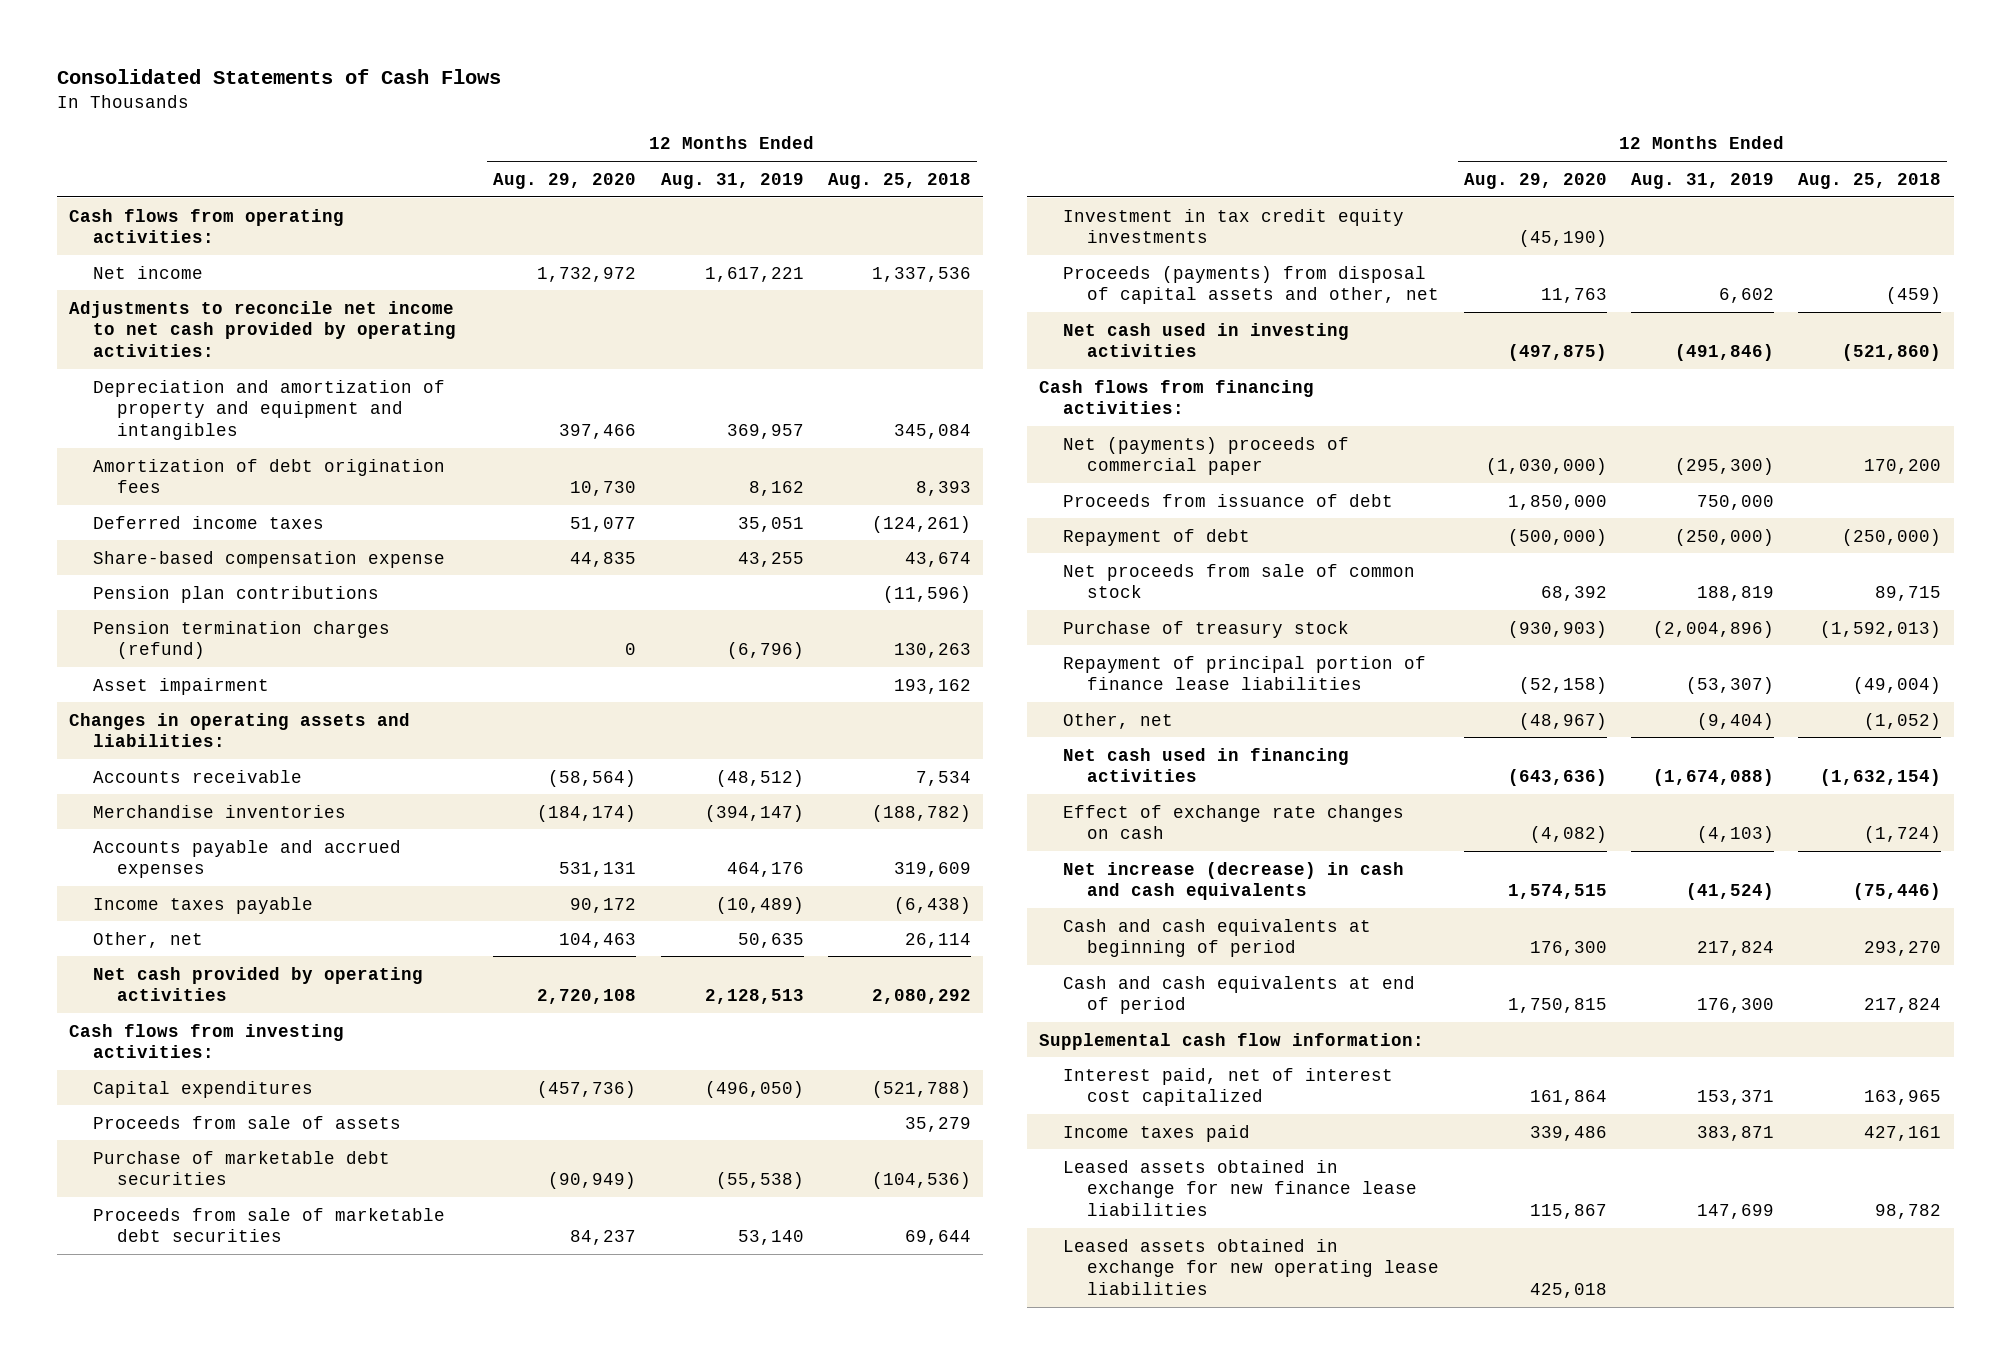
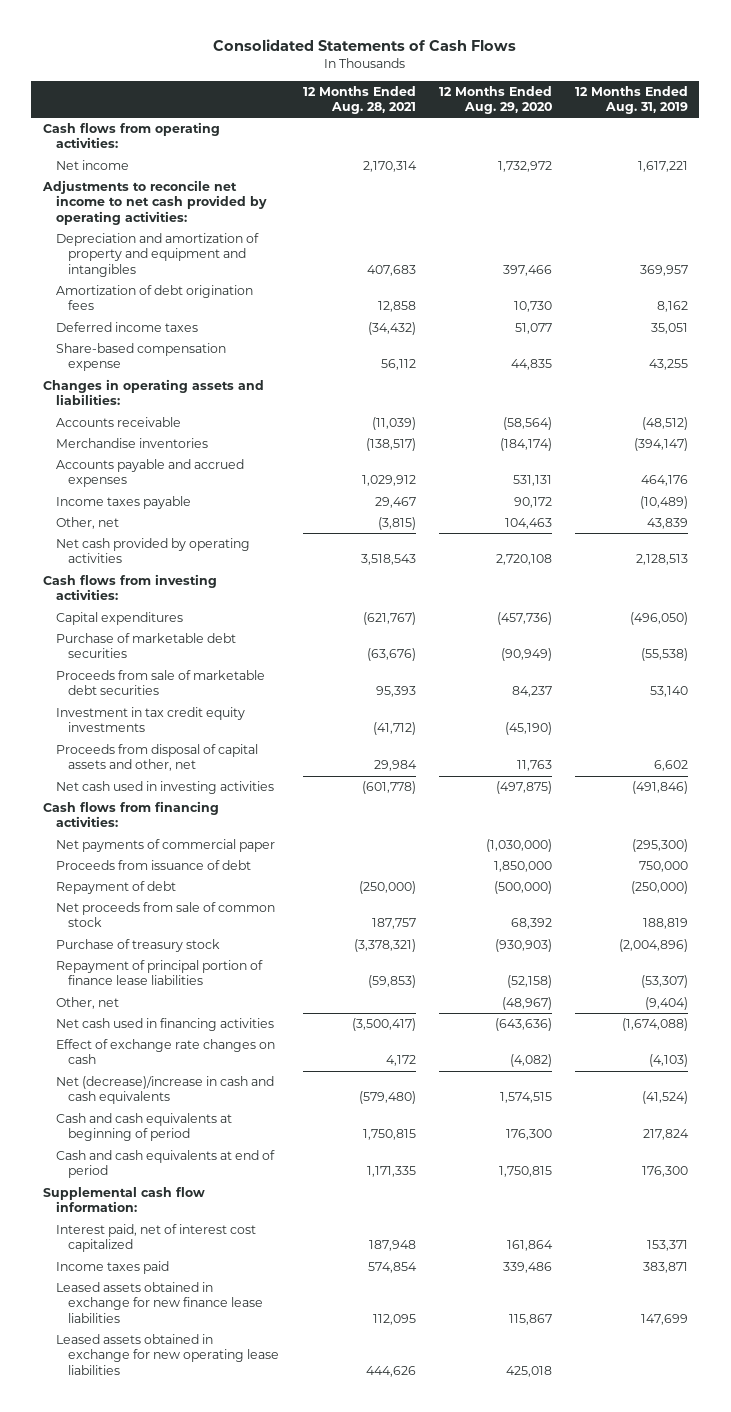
[827,172,971,189] Aug. 25, 2018 -> none
none -> [302,85,416,115] 12 Months Ended Aug. 28, 2021
[92,585,379,603] Pension plan contributions -> none
[92,620,390,660] Pension termination charges (refund) -> none
[92,677,269,695] Asset impairment -> none
[737,932,804,948] 50,635 -> [646,518,688,530] 43,839
[92,1115,401,1129] Proceeds from sale of assets -> none
[1063,265,1440,305] Proceeds (payments) from disposal of capital assets and other, net -> [55,744,258,772] Proceeds from disposal of capital assets and other, net
[1063,436,1350,476] Net (payments) proceeds of commercial paper -> [55,839,275,853] Net payments of commercial paper
[1063,861,1405,901] Net increase (decrease) in cash and cash equivalents -> [55,1076,274,1105] Net (decrease)/increase in cash and cash equivalents

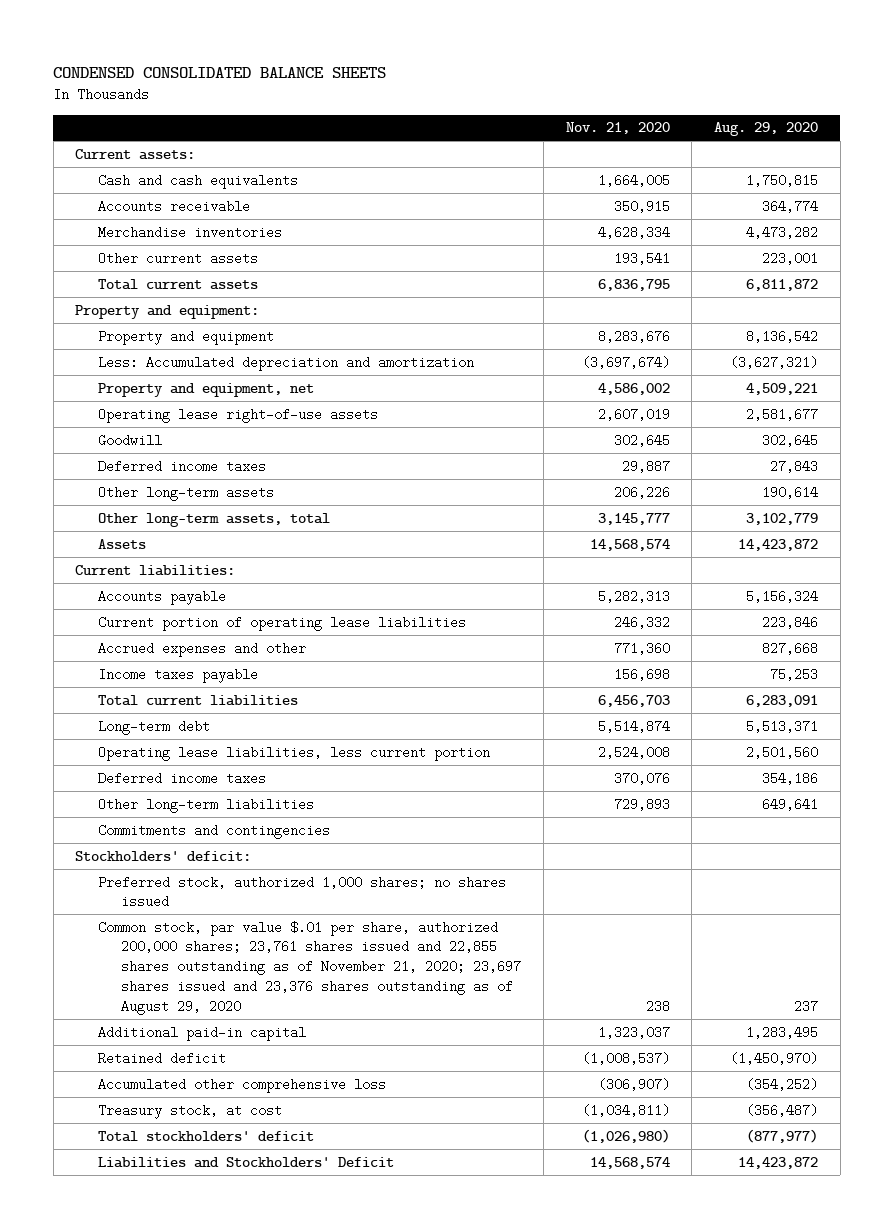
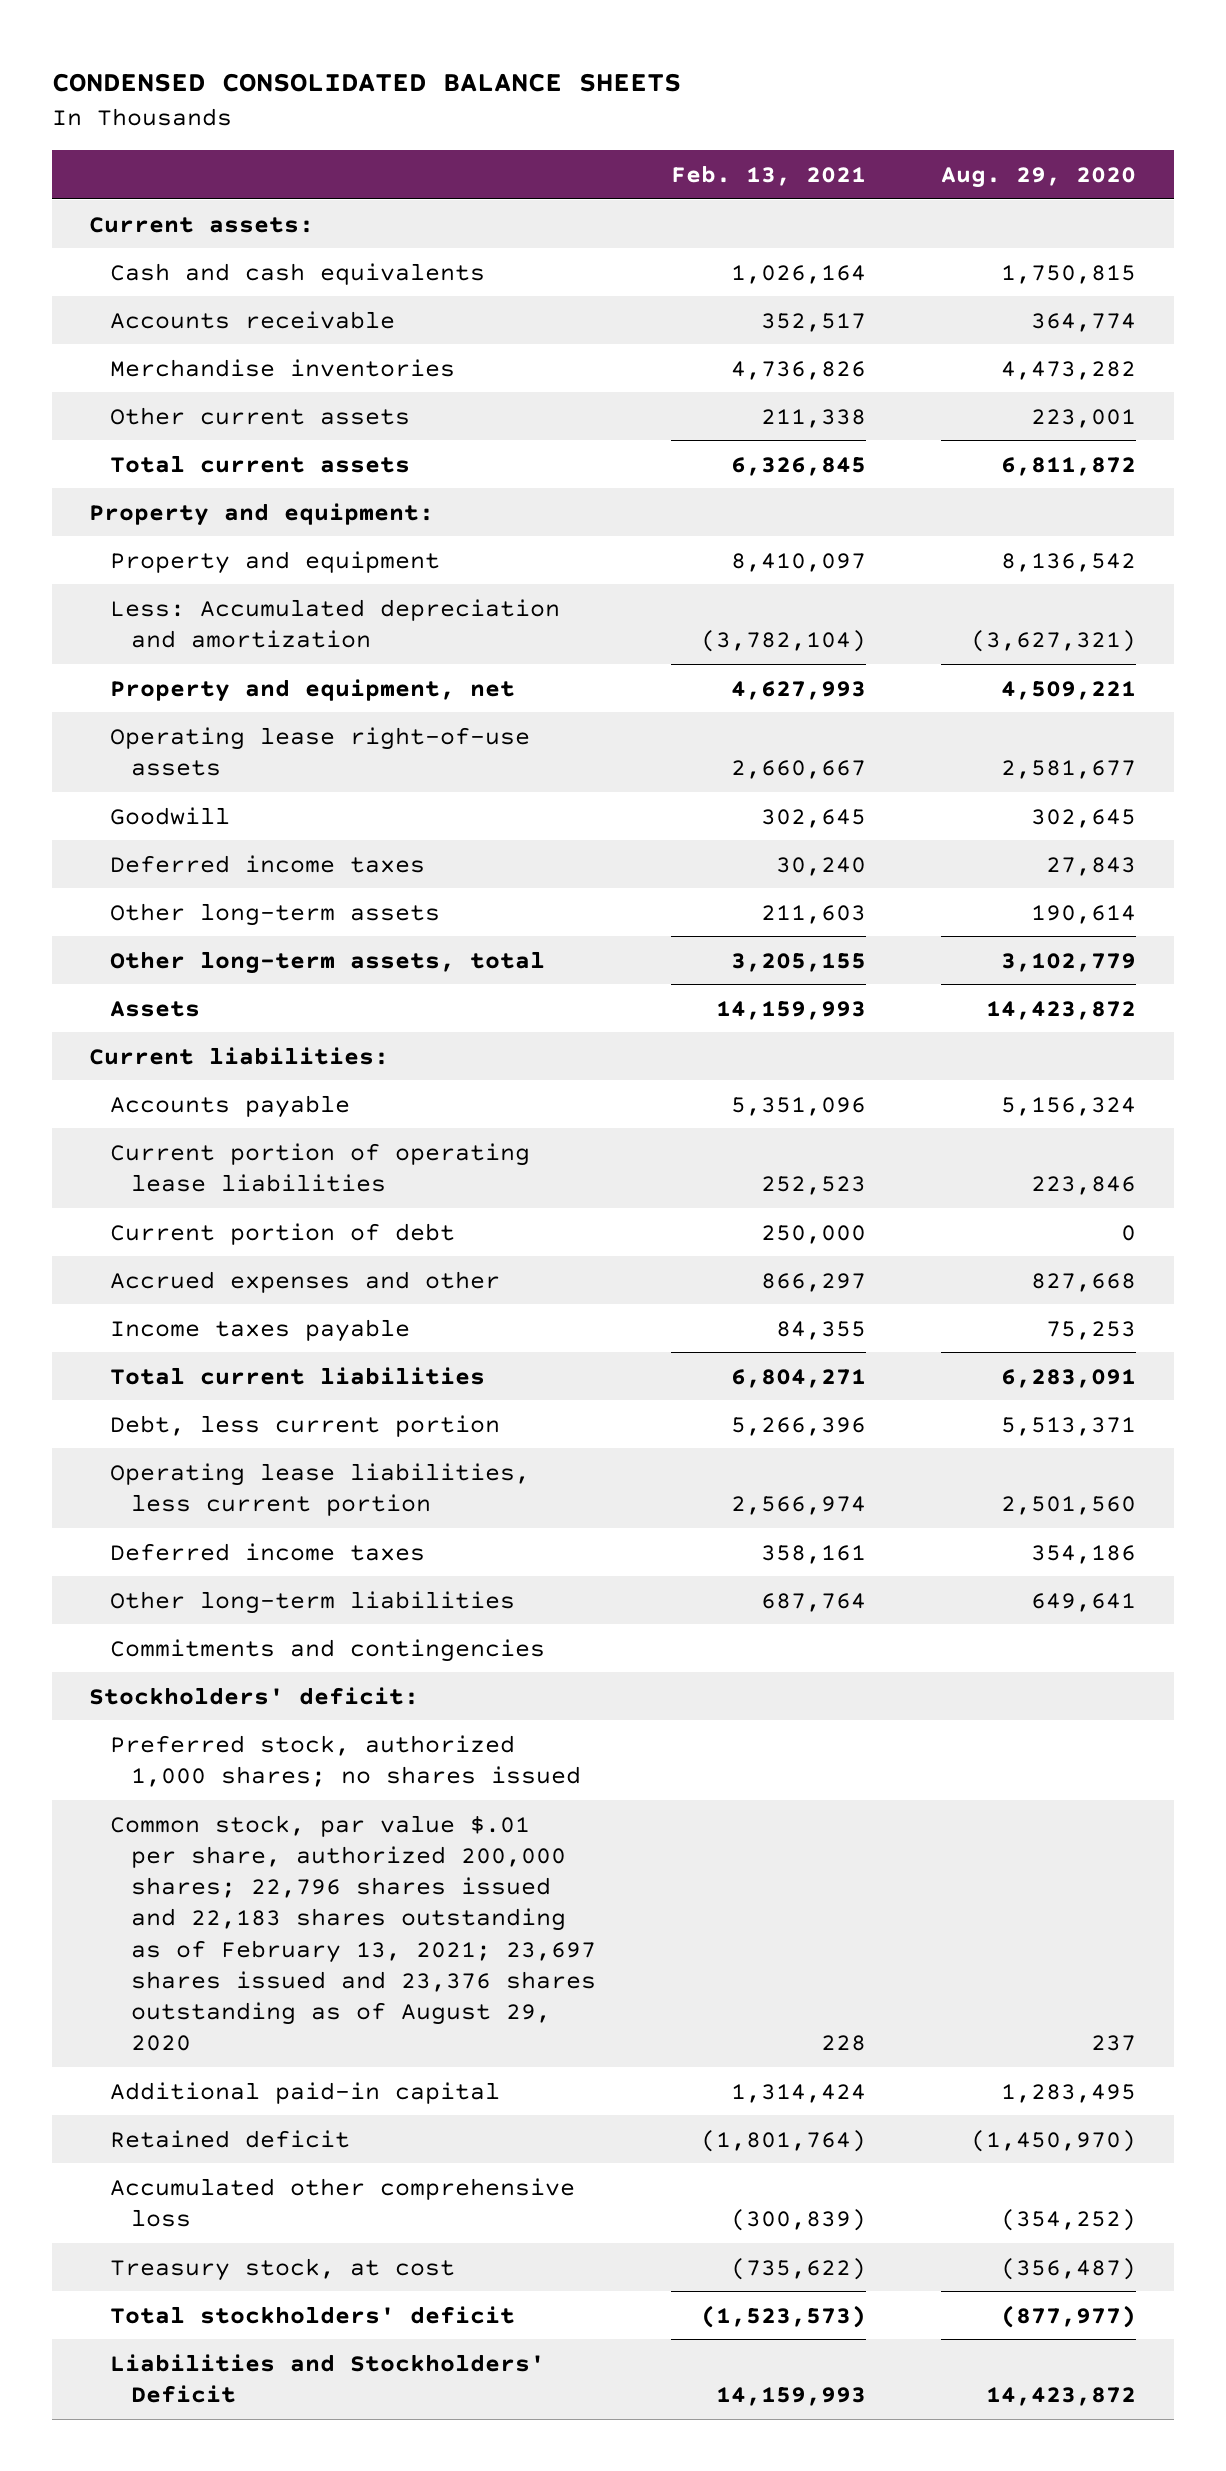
[565,122,670,135] Nov. 21, 2020 -> none
none -> [670,164,866,186] Feb. 13, 2021
none -> [110,1222,456,1245] Current portion of debt
[98,719,211,735] Long-term debt -> [110,1414,501,1437] Debt, less current portion
[98,920,522,1015] Common stock, par value $.01 per share, authorized 200,000 shares; 23,761 shares issued and 22,855 shares outstanding as of November 21, 2020; 23,697 shares issued and 23,376 shares outstanding as of August 29, 2020 -> [110,1814,596,2052] Common stock, par value $.01 per share, authorized 200,000 shares; 22,796 shares issued and 22,183 shares outstanding as of February 13, 2021; 23,697 shares issued and 23,376 shares outstanding as of August 29, 2020

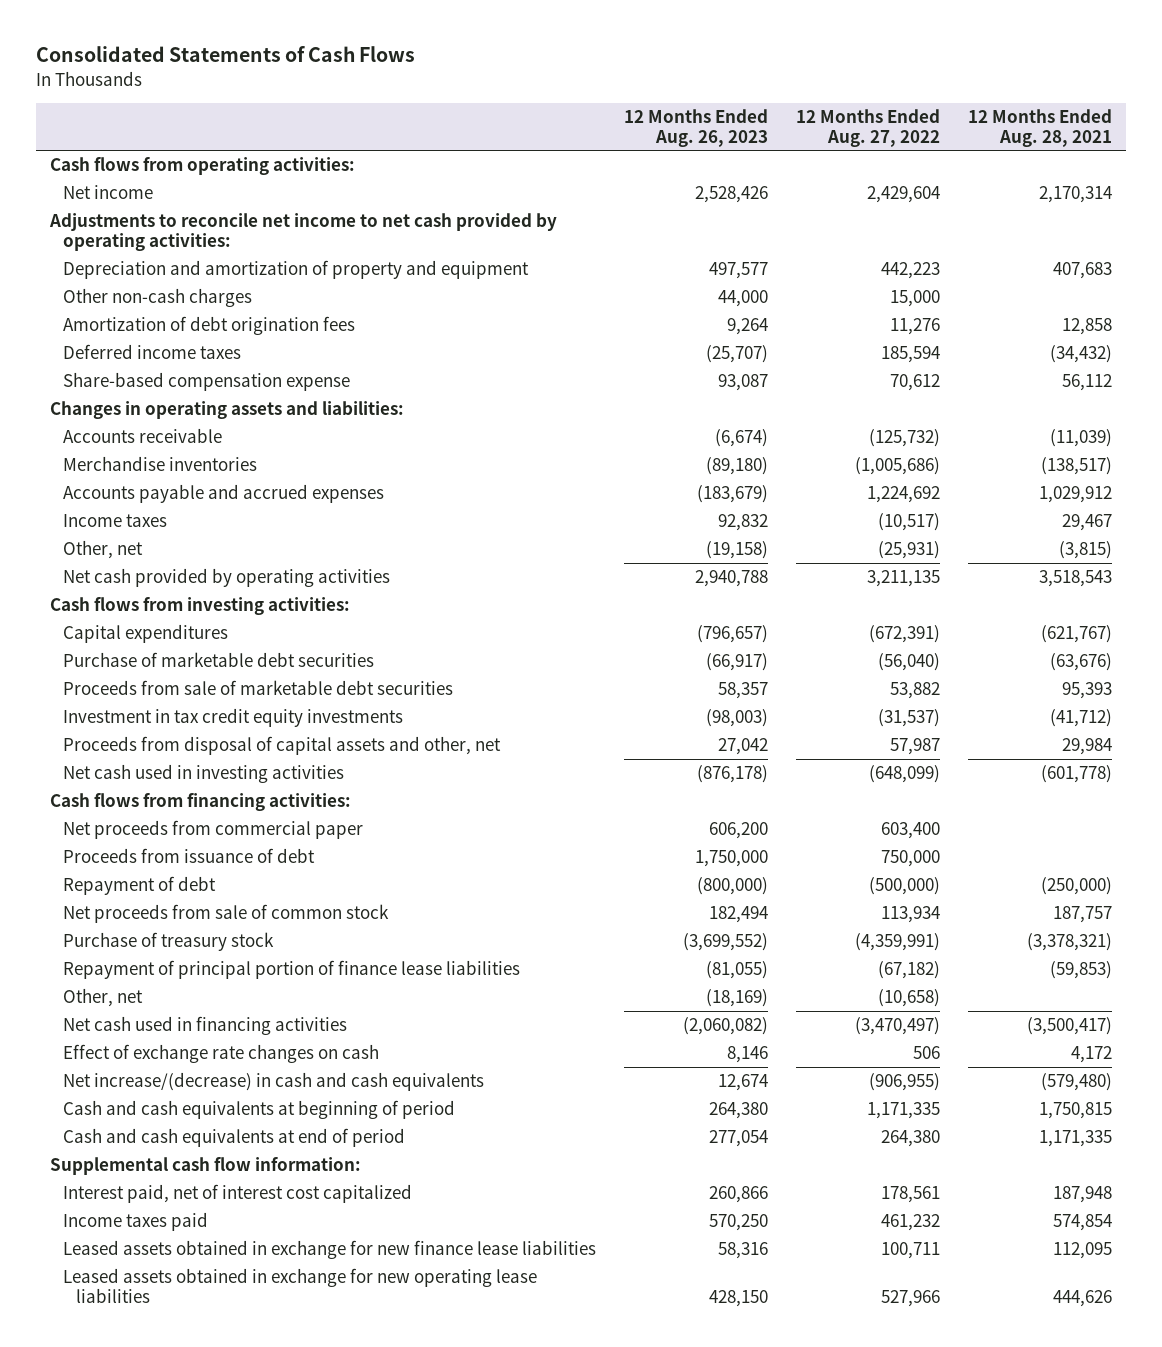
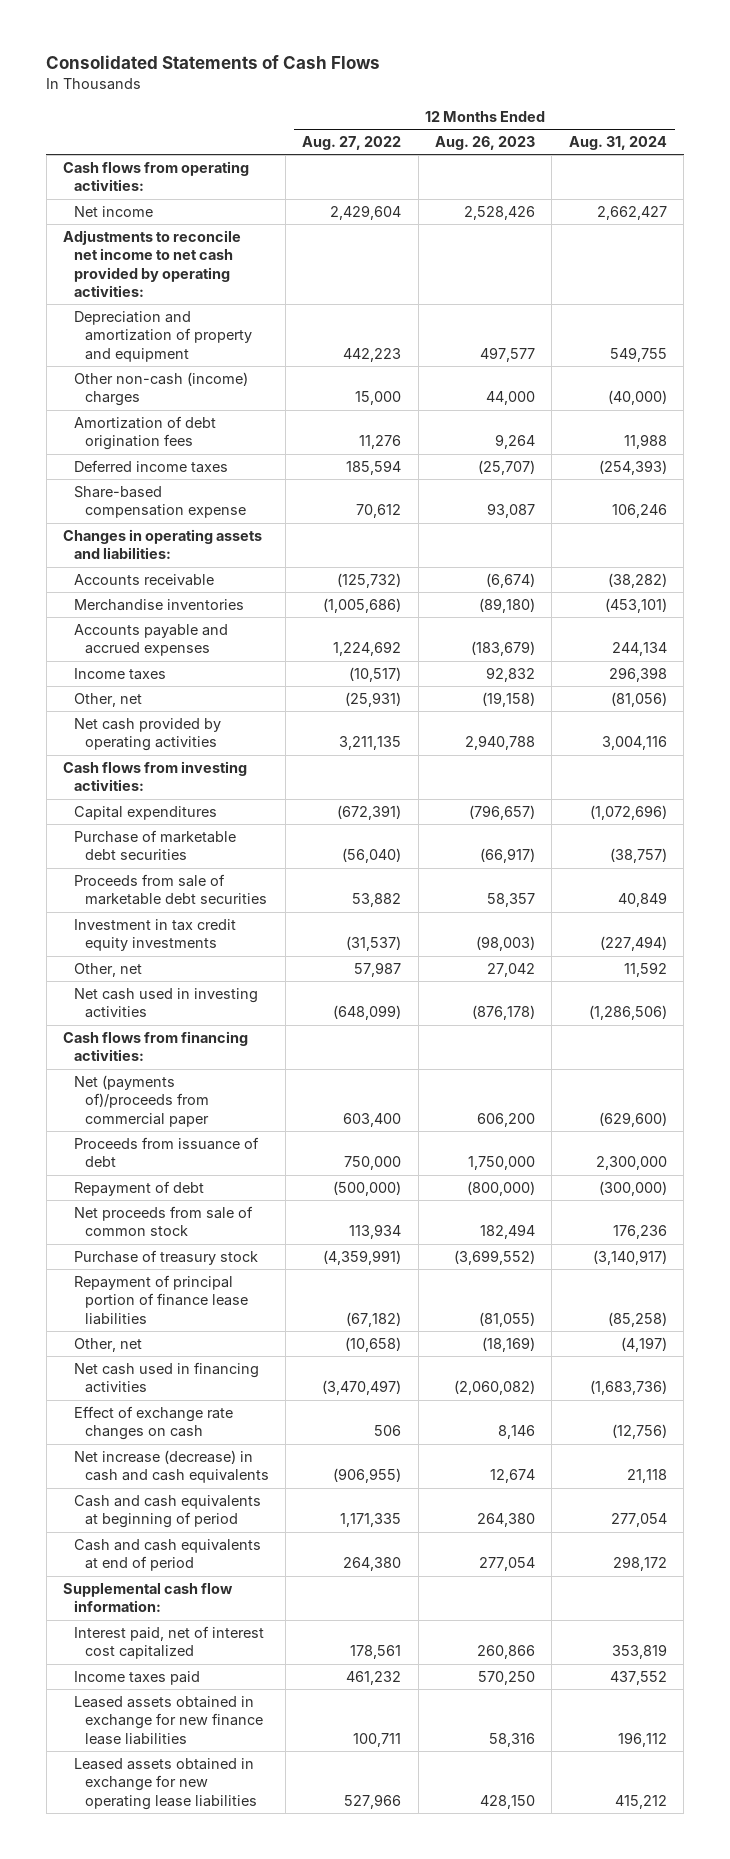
[968,108,1113,147] 12 Months Ended Aug. 28, 2021 -> none
none -> [568,136,667,151] Aug. 31, 2024
[63,288,253,308] Other non-cash charges -> [73,372,248,407] Other non-cash (income) charges
[63,736,502,756] Proceeds from disposal of capital assets and other, net -> [73,963,142,978] Other, net
[63,820,364,840] Net proceeds from commercial paper -> [73,1075,209,1127] Net (payments of)/proceeds from commercial paper
[63,1072,485,1092] Net increase/(decrease) in cash and cash equivalents -> [73,1450,269,1484] Net increase (decrease) in cash and cash equivalents

